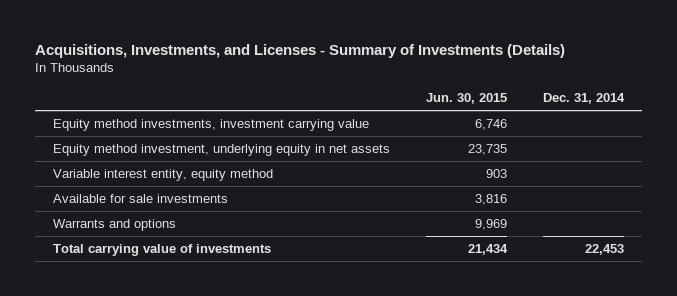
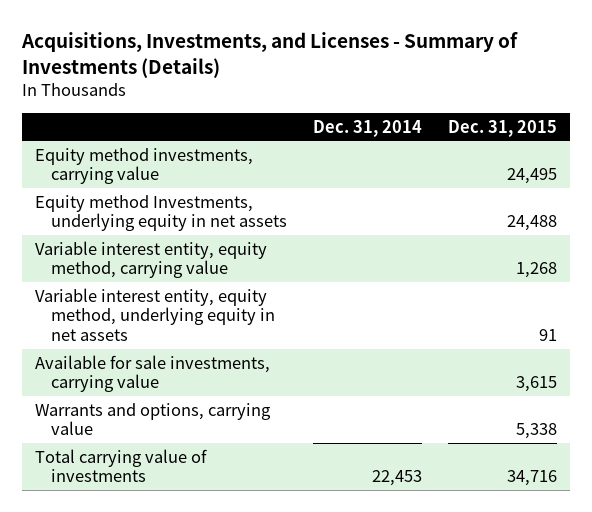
[425,93,507,105] Jun. 30, 2015 -> none
none -> [447,119,557,137] Dec. 31, 2015
[52,119,369,132] Equity method investments, investment carrying value -> [34,147,253,185] Equity method investments, carrying value
[52,144,390,157] Equity method investment, underlying equity in net assets -> [34,194,288,232] Equity method Investments, underlying equity in net assets
[52,169,273,182] Variable interest entity, equity method -> [34,240,267,279] Variable interest entity, equity method, carrying value
none -> [34,287,276,342] Variable interest entity, equity method, underlying equity in net assets
[52,194,228,204] Available for sale investments -> [34,354,270,393] Available for sale investments, carrying value
[52,219,176,232] Warrants and options -> [34,402,271,436] Warrants and options, carrying value

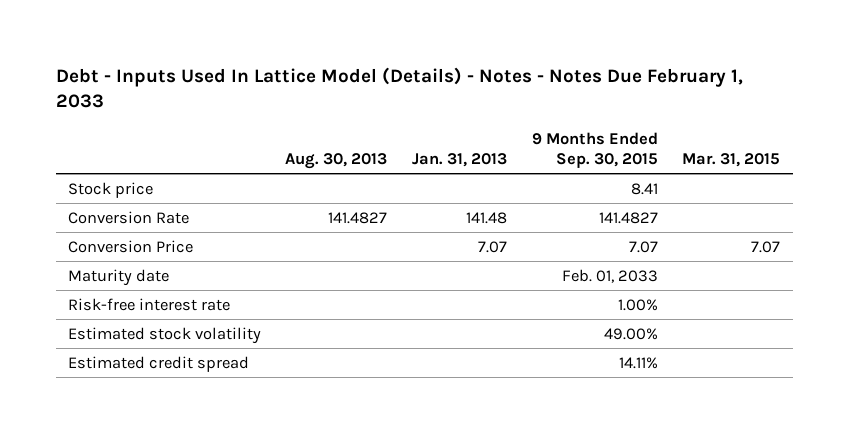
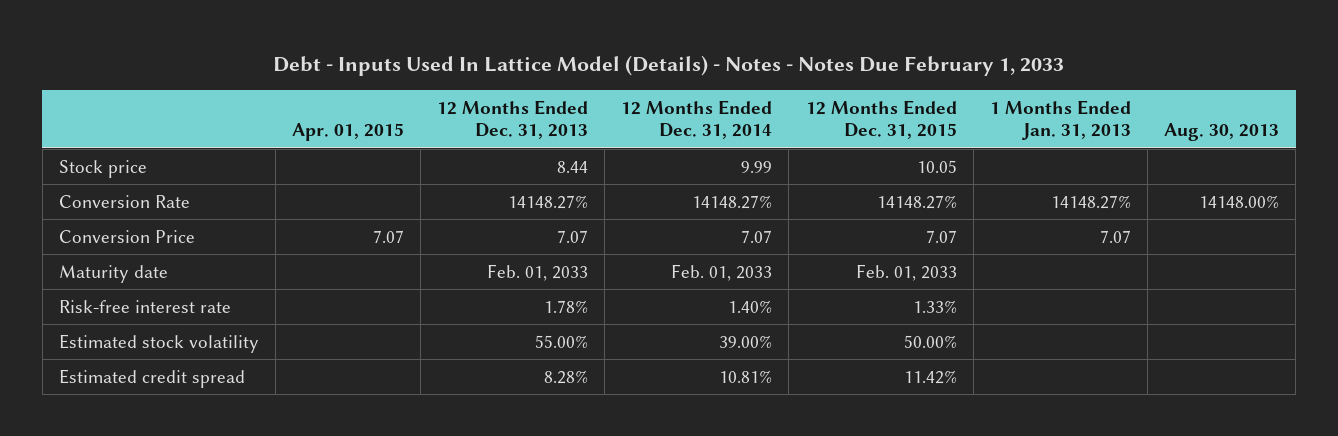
[412,153,508,168] Jan. 31, 2013 -> none
[531,131,658,169] 9 Months Ended Sep. 30, 2015 -> none
[682,153,781,168] Mar. 31, 2015 -> none
none -> [291,123,404,142] Apr. 01, 2015
none -> [437,100,589,140] 12 Months Ended Dec. 31, 2013
none -> [621,100,773,140] 12 Months Ended Dec. 31, 2014
none -> [805,100,957,140] 12 Months Ended Dec. 31, 2015
none -> [989,100,1131,141] 1 Months Ended Jan. 31, 2013
[328,211,388,224] 141.4827 -> [1198,194,1279,208] 14148.00%

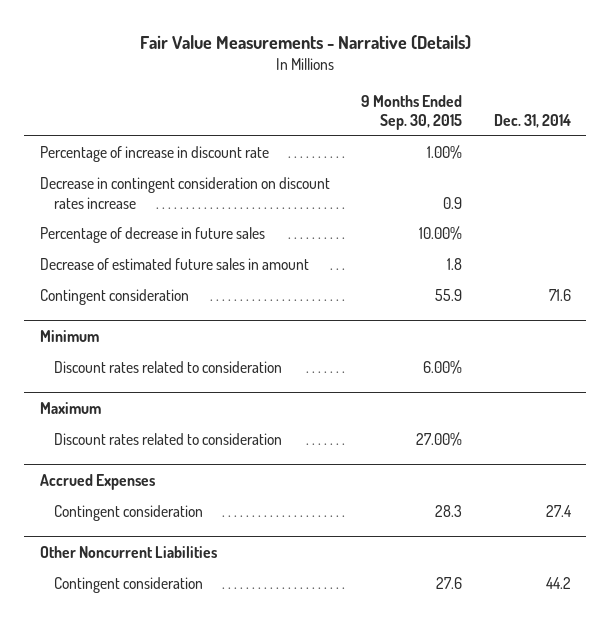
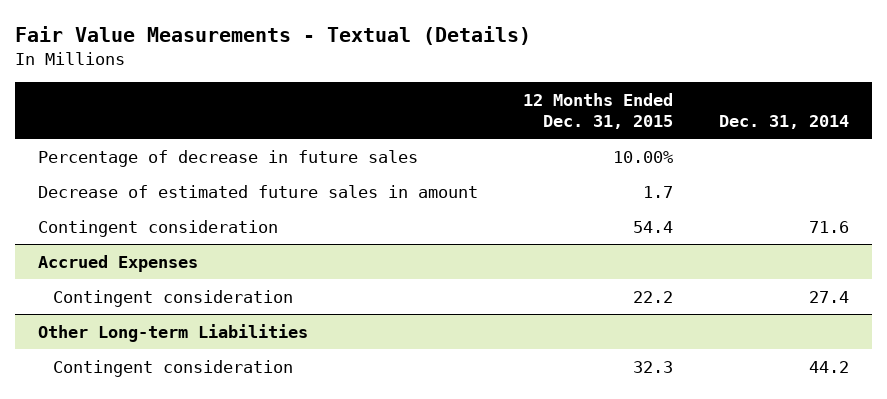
[140,34,472,50] Fair Value Measurements - Narrative (Details) -> [14,25,531,45] Fair Value Measurements - Textual (Details)
[361,94,463,131] 9 Months Ended Sep. 30, 2015 -> none
none -> [523,92,674,130] 12 Months Ended Dec. 31, 2015
[39,146,269,163] Percentage of increase in discount rate -> none
[39,177,330,209] Decrease in contingent consideration on discount rates increase -> none
[39,329,99,342] Minimum -> none
[54,361,283,374] Discount rates related to consideration -> none
[39,401,101,414] Maximum -> none
[54,433,283,446] Discount rates related to consideration -> none
[39,545,217,558] Other Noncurrent Liabilities -> [37,323,308,342] Other Long-term Liabilities

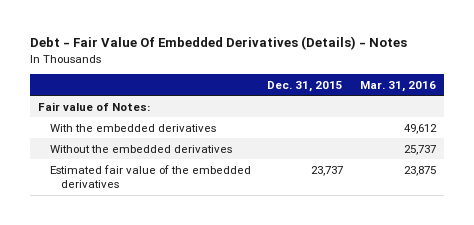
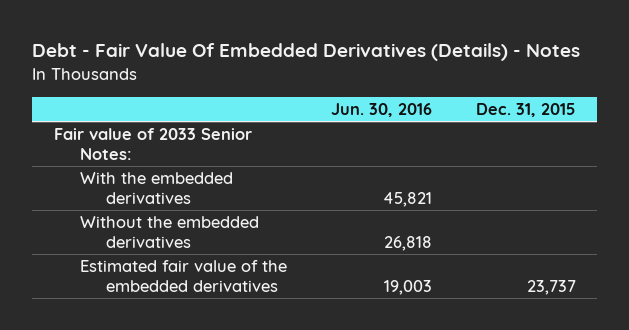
[359,80,436,92] Mar. 31, 2016 -> none
none -> [330,102,432,117] Jun. 30, 2016
[38,101,151,111] Fair value of Notes: -> [53,128,252,160] Fair value of 2033 Senior Notes:

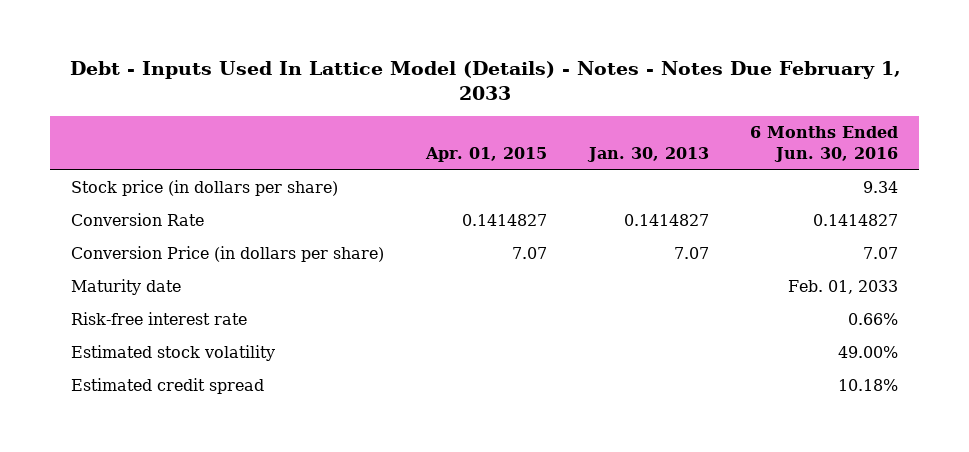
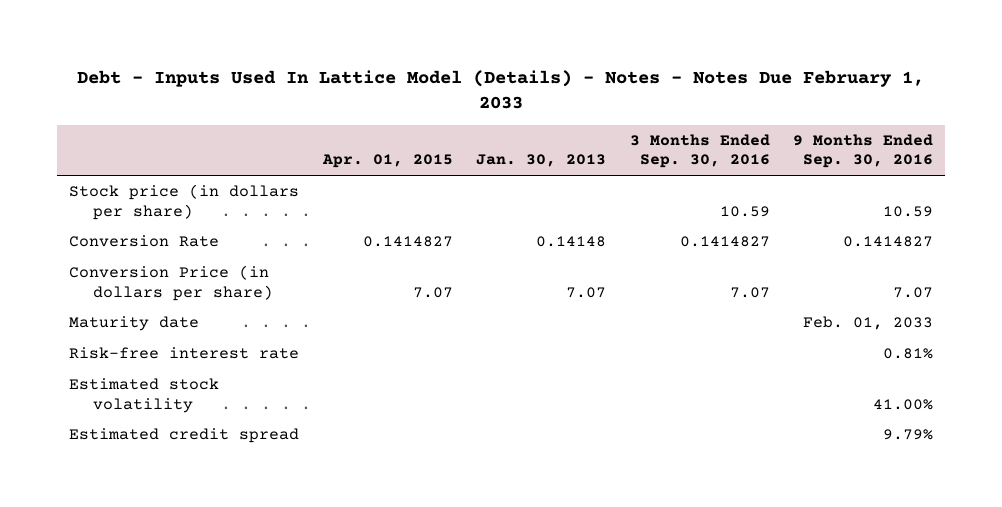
[750,126,899,162] 6 Months Ended Jun. 30, 2016 -> none
none -> [629,134,770,169] 3 Months Ended Sep. 30, 2016
none -> [793,134,934,169] 9 Months Ended Sep. 30, 2016
[623,214,709,227] 0.1414827 -> [536,236,607,248] 0.14148

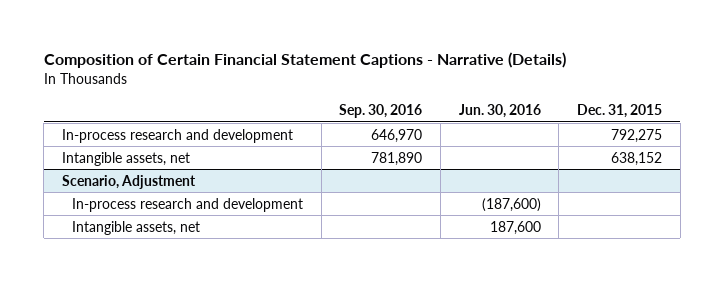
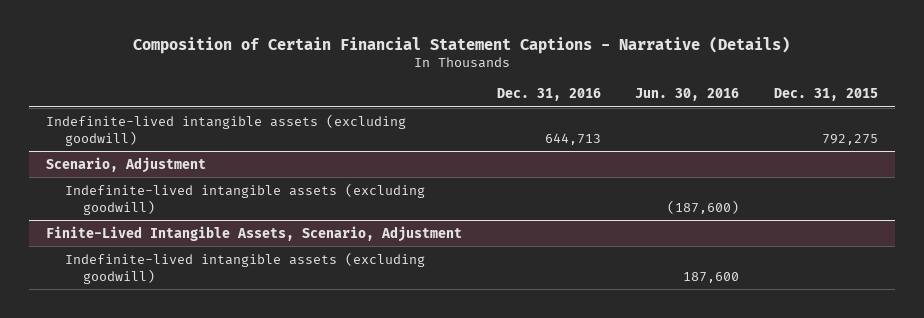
[339,103,423,118] Sep. 30, 2016 -> none
none -> [496,88,601,102] Dec. 31, 2016
[61,151,190,166] Intangible assets, net -> none
[61,128,293,143] In-process research and development -> [46,113,407,146] Indefinite-lived intangible assets (excluding goodwill)
[72,220,201,235] Intangible assets, net -> none
[72,197,304,212] In-process research and development -> [64,182,425,215] Indefinite-lived intangible assets (excluding goodwill)
none -> [46,225,463,242] Finite-Lived Intangible Assets, Scenario, Adjustment
none -> [64,251,425,284] Indefinite-lived intangible assets (excluding goodwill)

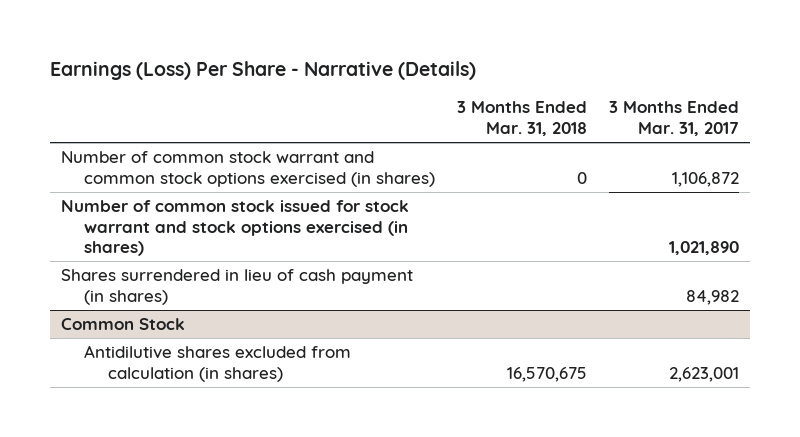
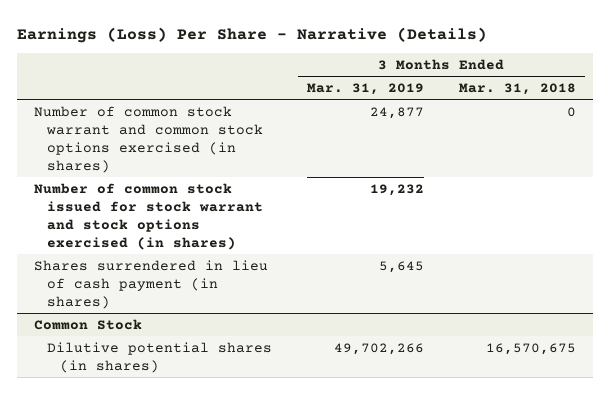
[608,101,739,136] 3 Months Ended Mar. 31, 2017 -> none
none -> [306,82,424,95] Mar. 31, 2019
[84,345,352,382] Antidilutive shares excluded from calculation (in shares) -> [47,341,273,373] Dilutive potential shares (in shares)

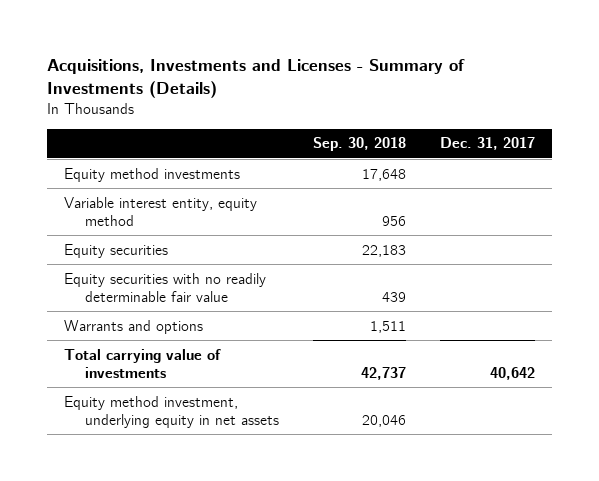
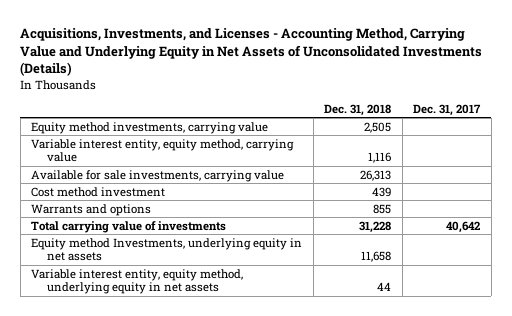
[47,58,466,98] Acquisitions, Investments and Licenses - Summary of Investments (Details) -> [20,28,483,77] Acquisitions, Investments, and Licenses - Accounting Method, Carrying Value and Underlying Equity in Net Assets of Unconsolidated Investments (Details)
[313,137,407,152] Sep. 30, 2018 -> none
none -> [324,103,392,116] Dec. 31, 2018
[64,167,241,182] Equity method investments -> [31,121,269,134] Equity method investments, carrying value
[64,196,258,226] Variable interest entity, equity method -> [31,138,295,163] Variable interest entity, equity method, carrying value
[64,243,169,258] Equity securities -> [31,169,285,182] Available for sale investments, carrying value
[64,272,267,302] Equity securities with no readily determinable fair value -> [31,186,166,197] Cost method investment
[64,395,280,428] Equity method investment, underlying equity in net assets -> [31,237,303,262] Equity method Investments, underlying equity in net assets
none -> [31,268,244,295] Variable interest entity, equity method, underlying equity in net assets

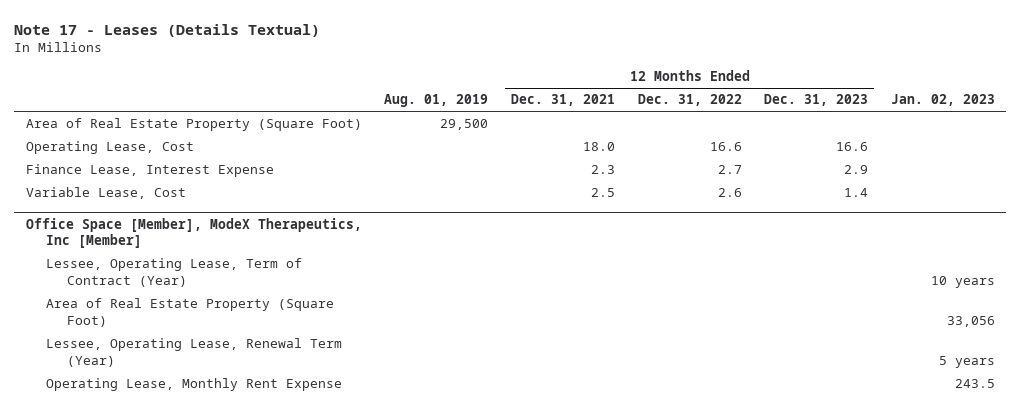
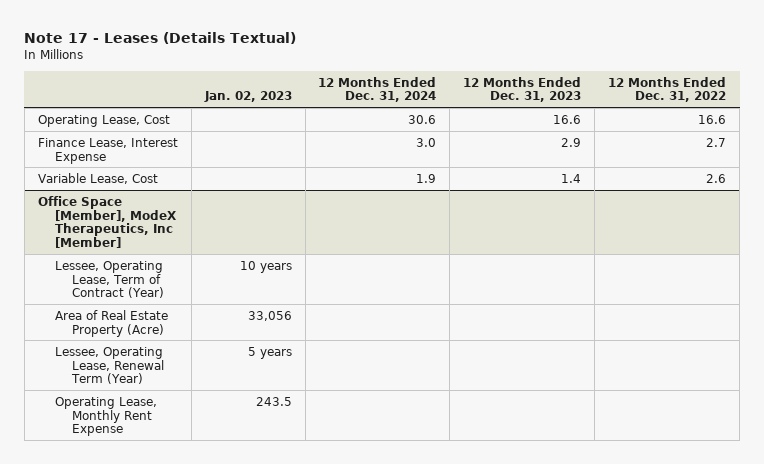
[384,94,489,108] Aug. 01, 2019 -> none
[510,94,615,107] Dec. 31, 2021 -> none
none -> [318,76,437,103] 12 Months Ended Dec. 31, 2024
[25,118,362,132] Area of Real Estate Property (Square Foot) -> none
[46,298,335,327] Area of Real Estate Property (Square Foot) -> [54,309,168,337] Area of Real Estate Property (Acre)

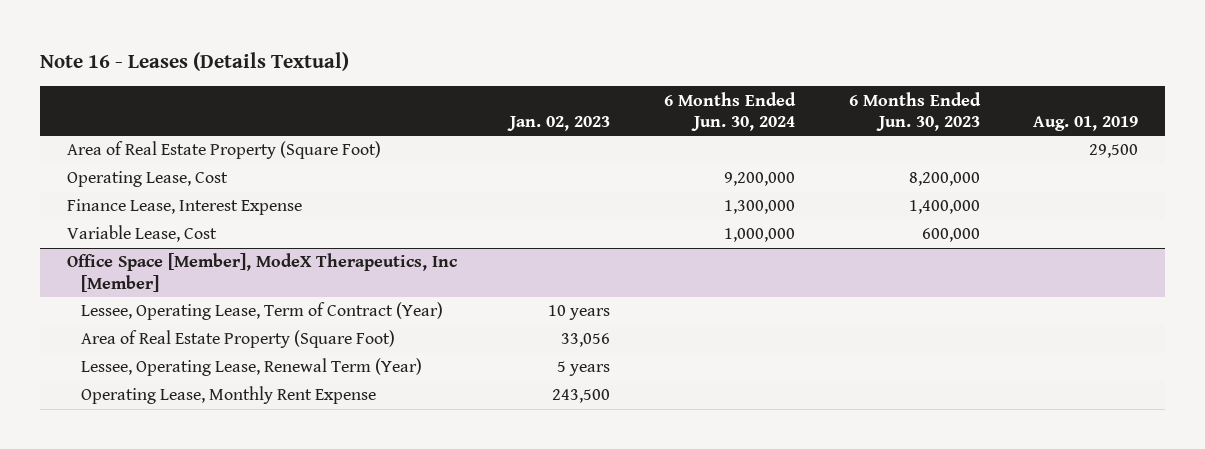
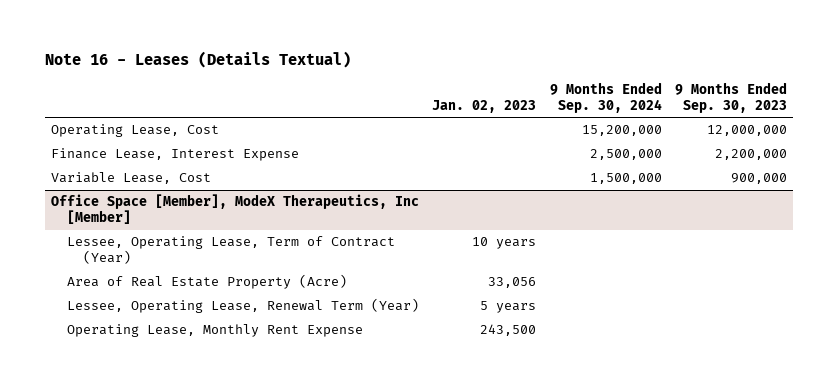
[663,91,796,132] 6 Months Ended Jun. 30, 2024 -> none
[848,91,981,132] 6 Months Ended Jun. 30, 2023 -> none
[1033,116,1139,132] Aug. 01, 2019 -> none
none -> [549,82,662,113] 9 Months Ended Sep. 30, 2024
none -> [674,82,787,113] 9 Months Ended Sep. 30, 2023
[66,141,381,160] Area of Real Estate Property (Square Foot) -> none
[80,330,395,349] Area of Real Estate Property (Square Foot) -> [67,274,348,290] Area of Real Estate Property (Acre)

